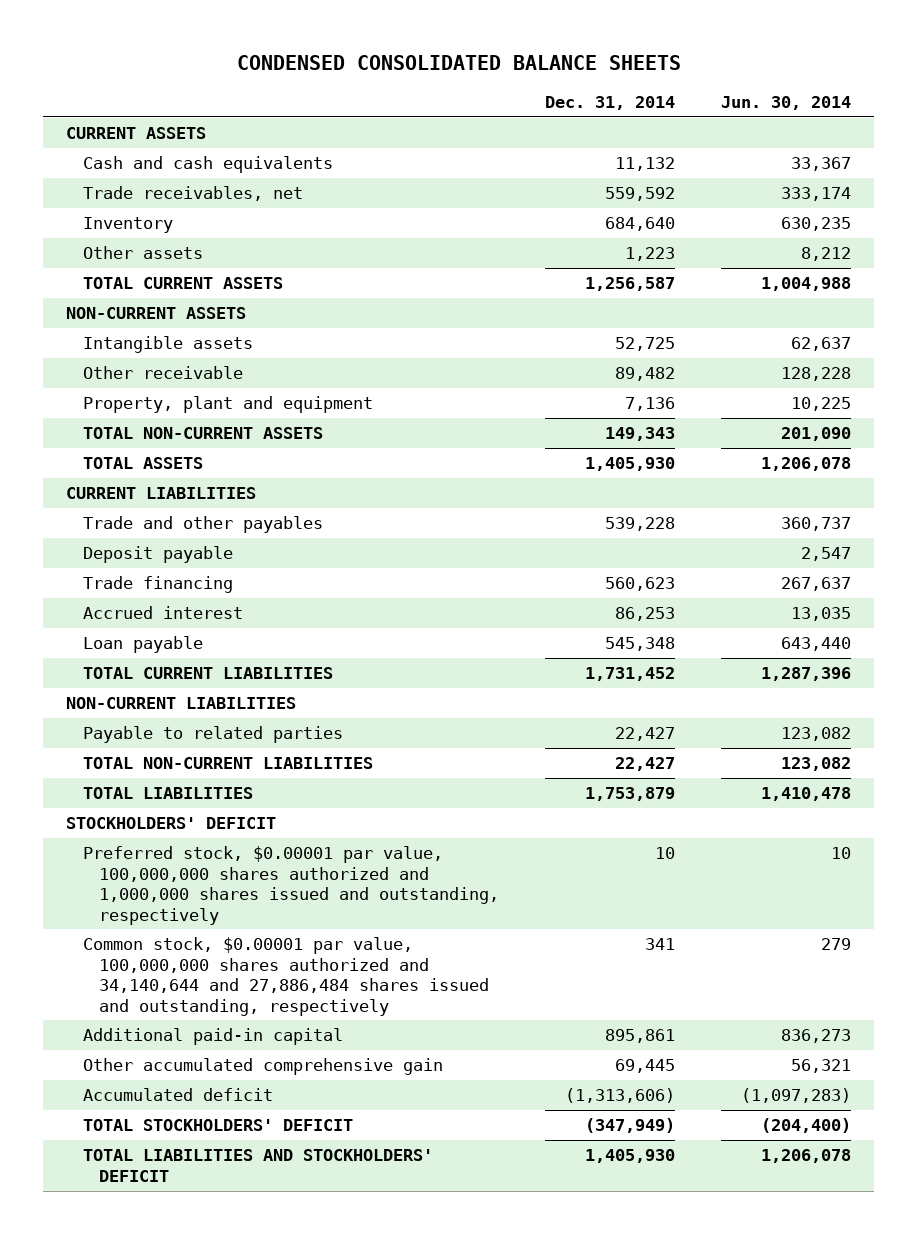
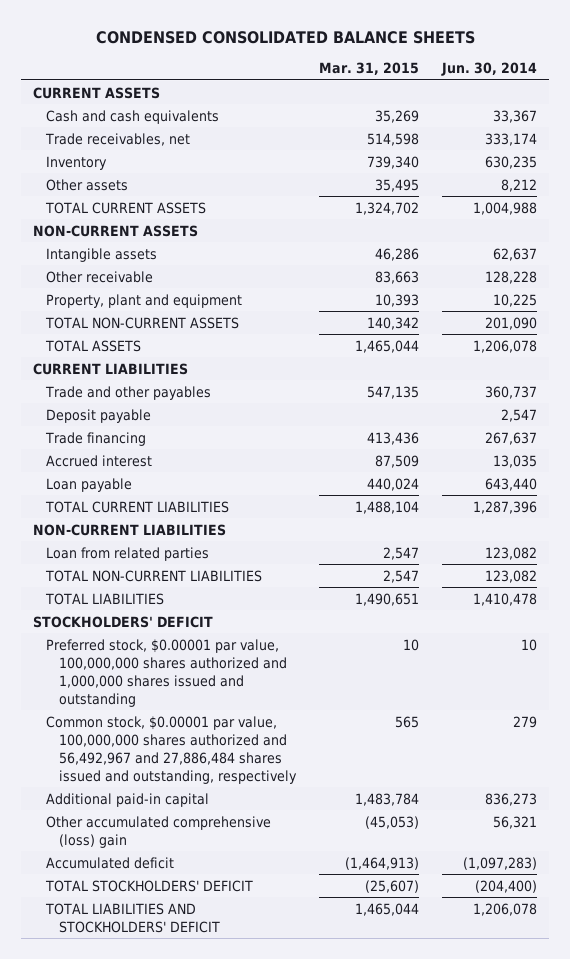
[544,95,675,110] Dec. 31, 2014 -> none
none -> [318,62,419,76] Mar. 31, 2015
[82,726,343,744] Payable to related parties -> [45,546,209,561] Loan from related parties
[82,846,499,925] Preferred stock, $0.00001 par value, 100,000,000 shares authorized and 1,000,000 shares issued and outstanding, respectively -> [45,638,287,707] Preferred stock, $0.00001 par value, 100,000,000 shares authorized and 1,000,000 shares issued and outstanding
[82,937,489,1016] Common stock, $0.00001 par value, 100,000,000 shares authorized and 34,140,644 and 27,886,484 shares issued and outstanding, respectively -> [45,715,297,784] Common stock, $0.00001 par value, 100,000,000 shares authorized and 56,492,967 and 27,886,484 shares issued and outstanding, respectively
[82,1058,443,1076] Other accumulated comprehensive gain -> [45,815,271,848] Other accumulated comprehensive (loss) gain

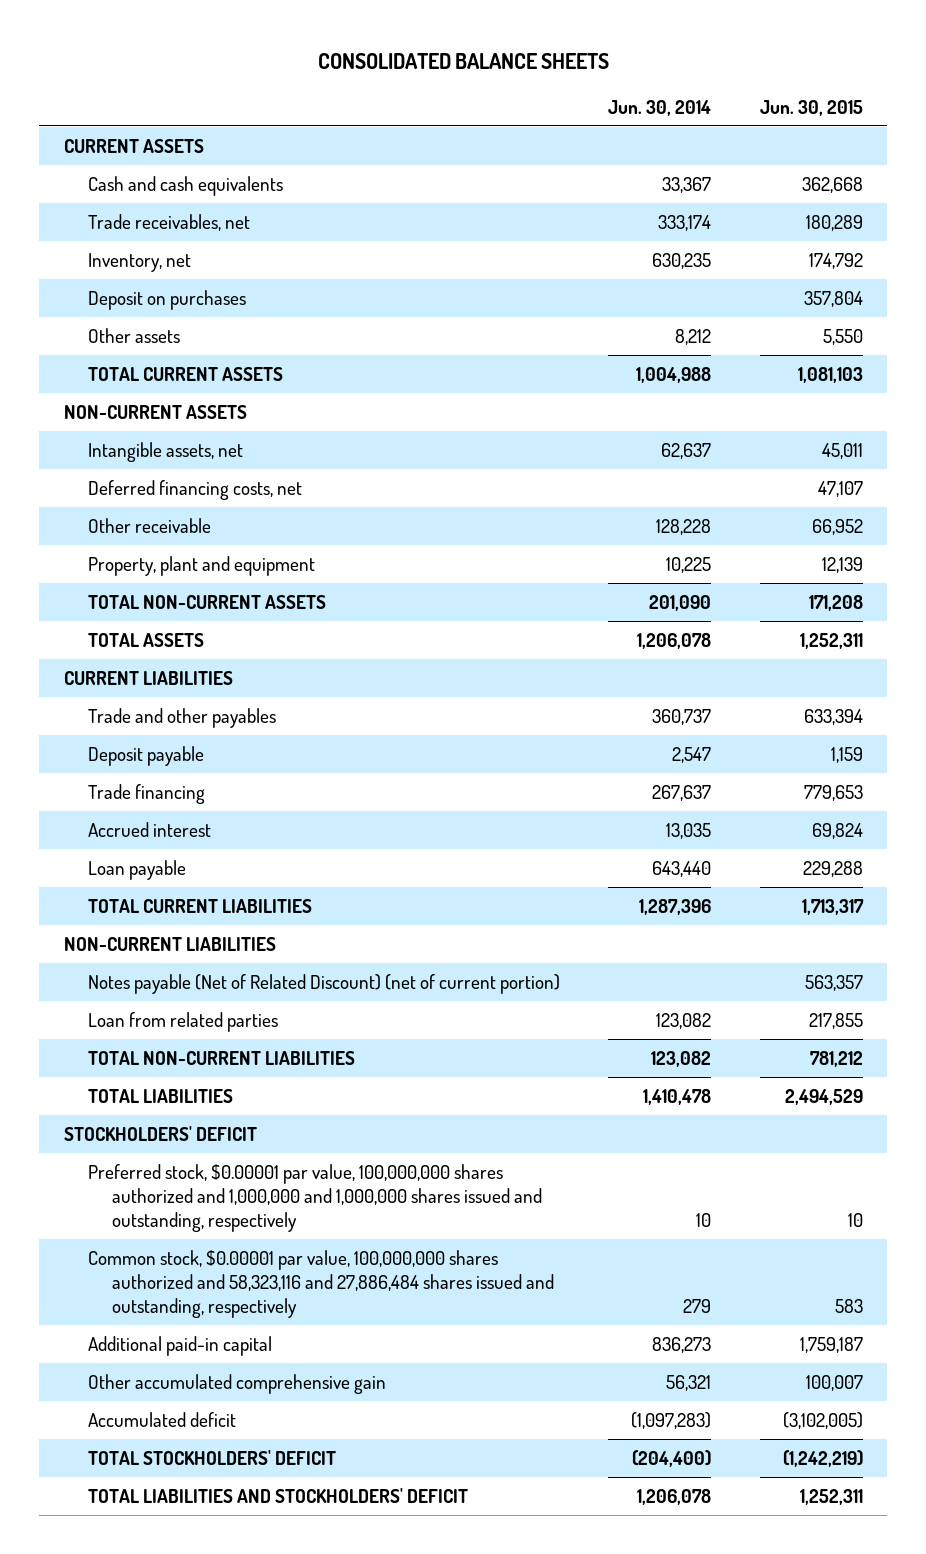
[95,30,475,44] CONDENSED CONSOLIDATED BALANCE SHEETS -> [318,52,610,69] CONSOLIDATED BALANCE SHEETS
[318,62,419,76] Mar. 31, 2015 -> none
none -> [759,99,863,116] Jun. 30, 2015
[45,155,107,170] Inventory -> [87,253,191,273] Inventory, net
none -> [87,290,246,311] Deposit on purchases
[45,247,157,262] Intangible assets -> [87,442,243,463] Intangible assets, net
none -> [87,480,302,501] Deferred financing costs, net
none -> [87,974,560,995] Notes payable (Net of Related Discount) (net of current portion)
[45,638,287,707] Preferred stock, $0.00001 par value, 100,000,000 shares authorized and 1,000,000 shares issued and outstanding -> [87,1164,543,1232] Preferred stock, $0.00001 par value, 100,000,000 shares authorized and 1,000,000 and 1,000,000 shares issued and outstanding, respectively
[45,715,297,784] Common stock, $0.00001 par value, 100,000,000 shares authorized and 56,492,967 and 27,886,484 shares issued and outstanding, respectively -> [87,1250,555,1318] Common stock, $0.00001 par value, 100,000,000 shares authorized and 58,323,116 and 27,886,484 shares issued and outstanding, respectively
[45,815,271,848] Other accumulated comprehensive (loss) gain -> [87,1374,386,1395] Other accumulated comprehensive gain

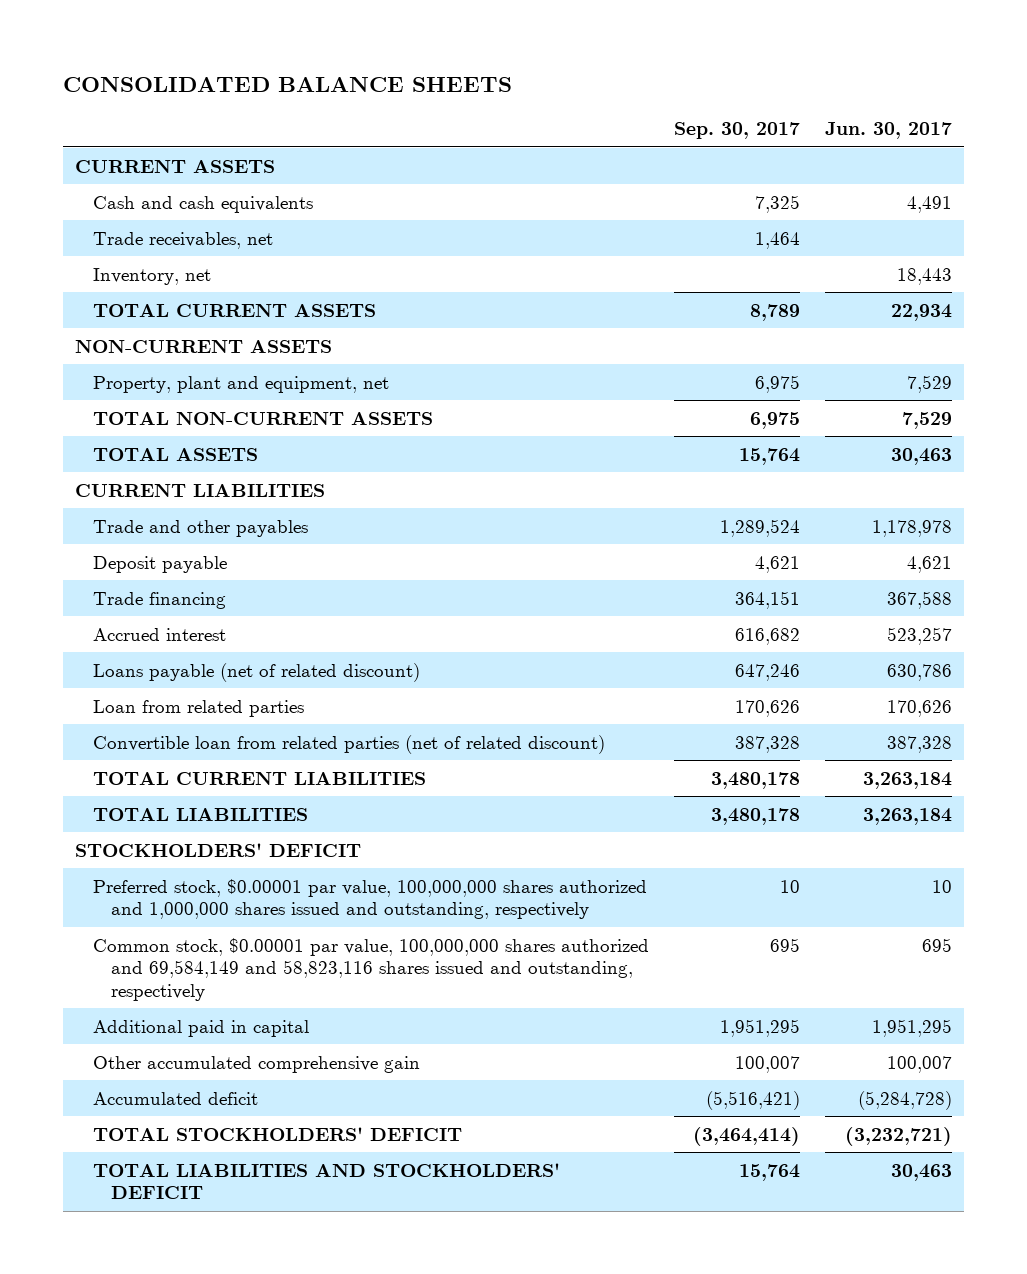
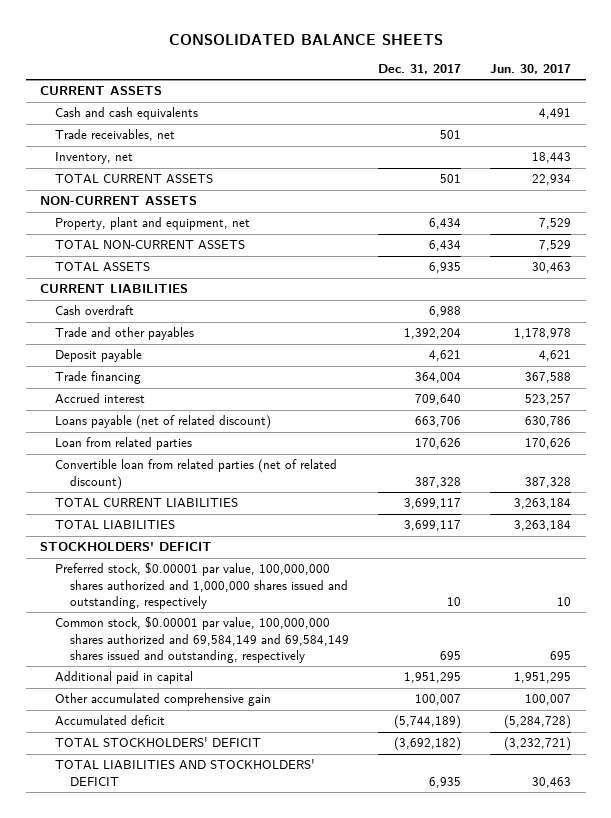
[674,122,801,140] Sep. 30, 2017 -> none
none -> [377,64,461,75] Dec. 31, 2017
none -> [54,305,134,316] Cash overdraft
[93,937,650,1001] Common stock, $0.00001 par value, 100,000,000 shares authorized and 69,584,149 and 58,823,116 shares issued and outstanding, respectively -> [54,616,349,664] Common stock, $0.00001 par value, 100,000,000 shares authorized and 69,584,149 and 69,584,149 shares issued and outstanding, respectively

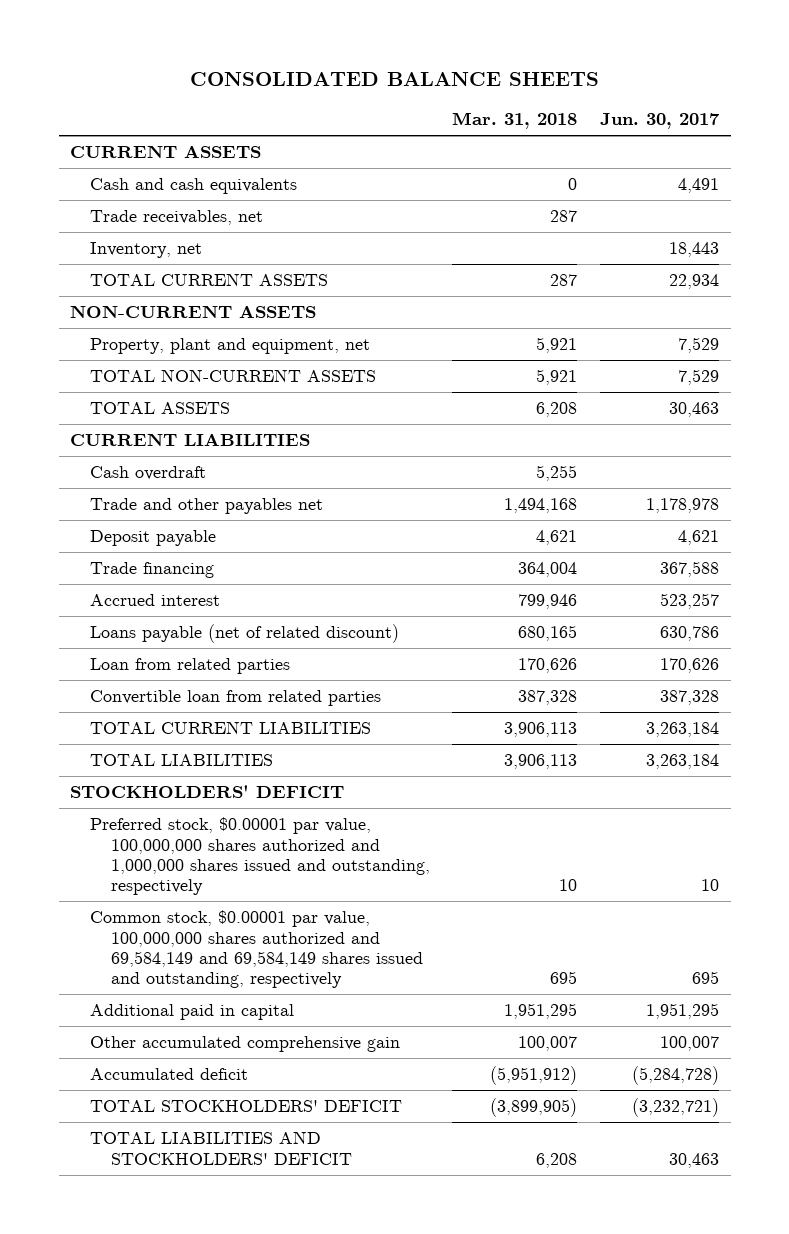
[377,64,461,75] Dec. 31, 2017 -> none
none -> [452,112,578,130] Mar. 31, 2018
[54,327,194,341] Trade and other payables -> [90,498,324,515] Trade and other payables net
[54,459,337,490] Convertible loan from related parties (net of related discount) -> [90,690,382,707] Convertible loan from related parties

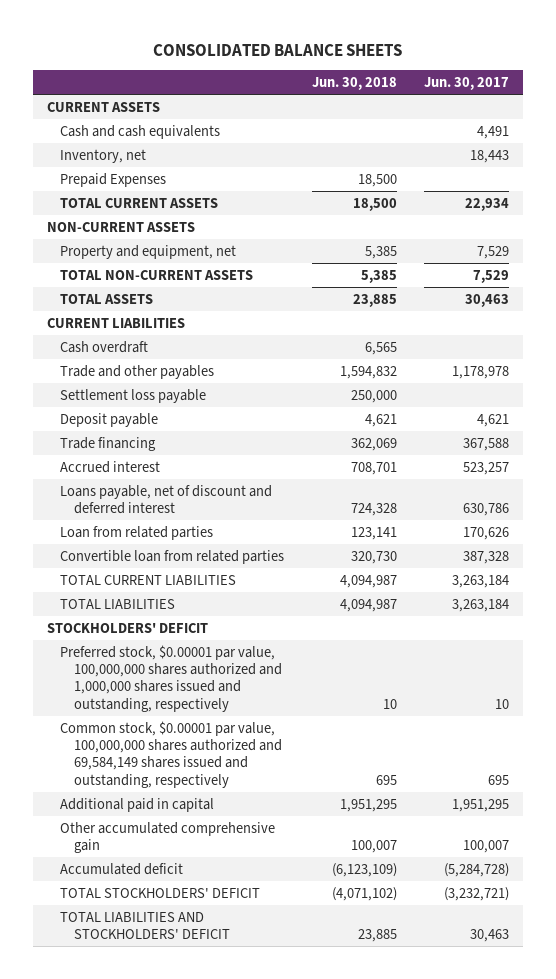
[452,112,578,130] Mar. 31, 2018 -> none
none -> [311,77,397,91] Jun. 30, 2018
[90,210,264,226] Trade receivables, net -> none
none -> [60,172,167,187] Prepaid Expenses
[90,338,371,355] Property, plant and equipment, net -> [60,244,237,259] Property and equipment, net
[90,498,324,515] Trade and other payables net -> [60,364,215,379] Trade and other payables
none -> [60,388,207,403] Settlement loss payable
[90,624,400,644] Loans payable (net of related discount) -> [60,484,273,515] Loans payable, net of discount and deferred interest
[90,910,423,989] Common stock, $0.00001 par value, 100,000,000 shares authorized and 69,584,149 and 69,584,149 shares issued and outstanding, respectively -> [60,720,282,788] Common stock, $0.00001 par value, 100,000,000 shares authorized and 69,584,149 shares issued and outstanding, respectively

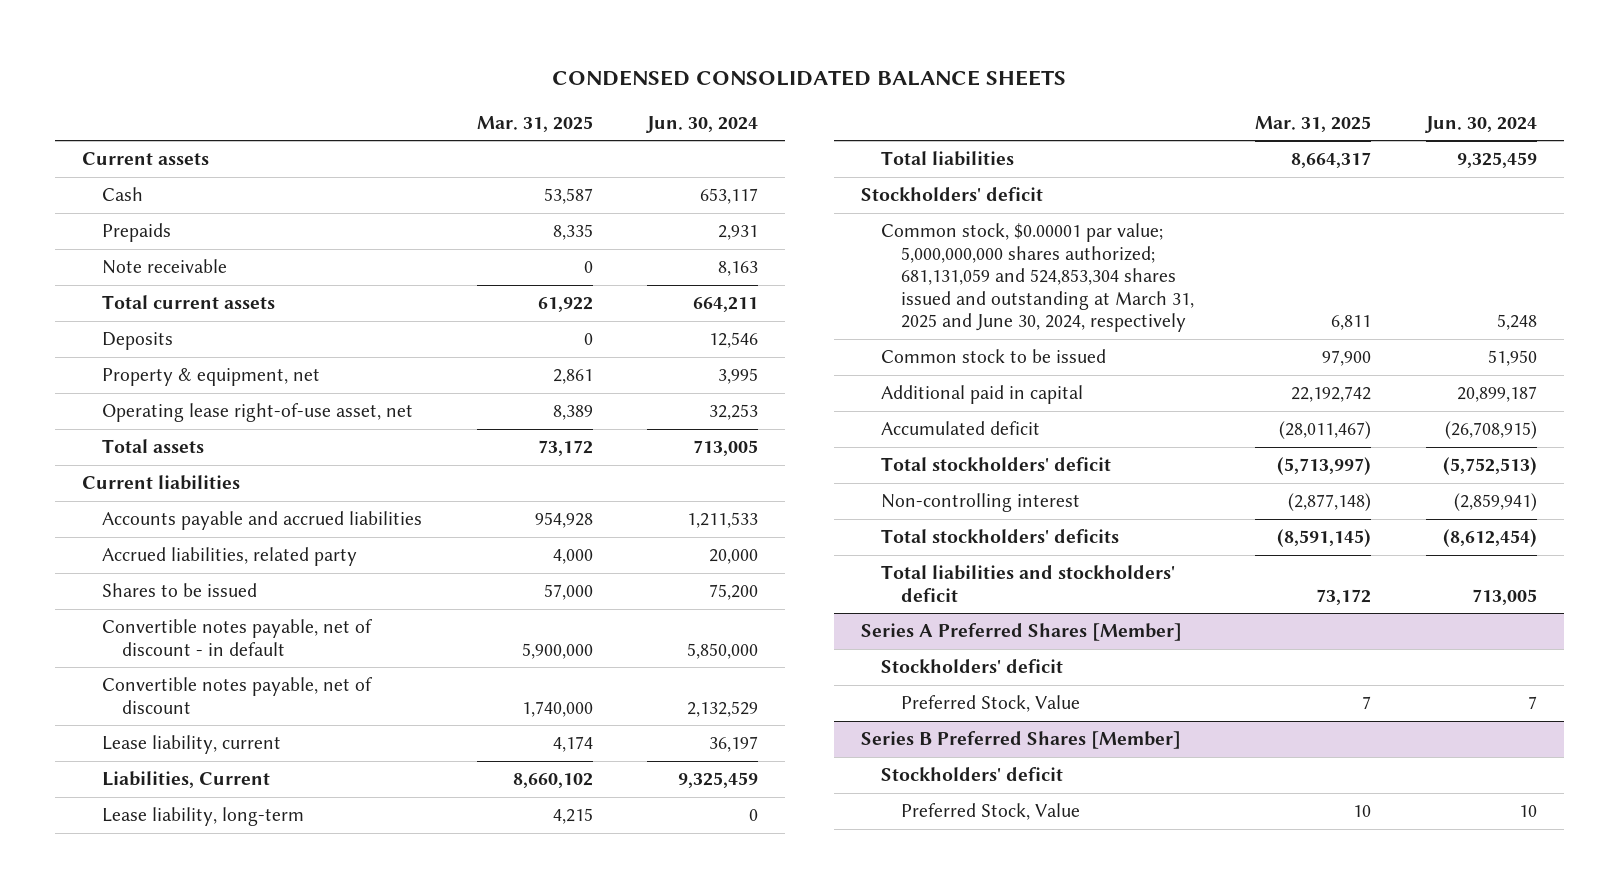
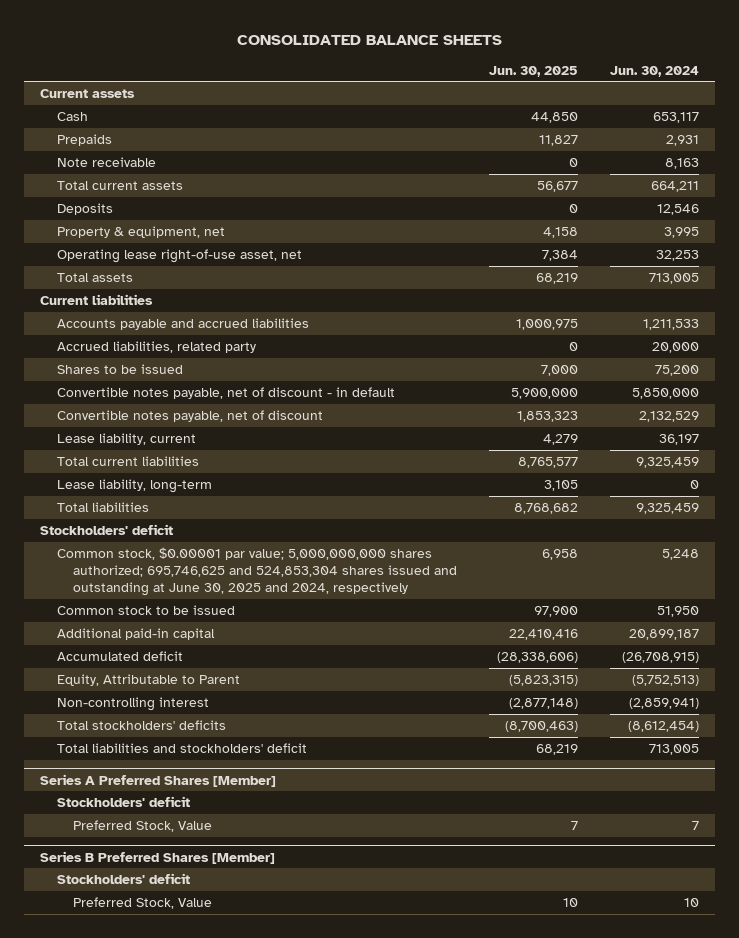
[552,70,1067,87] CONDENSED CONSOLIDATED BALANCE SHEETS -> [236,35,502,46] CONSOLIDATED BALANCE SHEETS
[476,115,593,132] Mar. 31, 2025 -> none
none -> [489,65,579,77] Jun. 30, 2025
[102,771,271,789] Liabilities, Current -> [56,455,199,466] Total current liabilities
[880,223,1194,332] Common stock, $0.00001 par value; 5,000,000,000 shares authorized; 681,131,059 and 524,853,304 shares issued and outstanding at March 31, 2025 and June 30, 2024, respectively -> [56,546,458,597] Common stock, $0.00001 par value; 5,000,000,000 shares authorized; 695,746,625 and 524,853,304 shares issued and outstanding at June 30, 2025 and 2024, respectively
[880,385,1083,405] Additional paid in capital -> [56,627,215,640] Additional paid-in capital
[880,457,1111,472] Total stockholders' deficit -> [56,673,240,686] Equity, Attributable to Parent

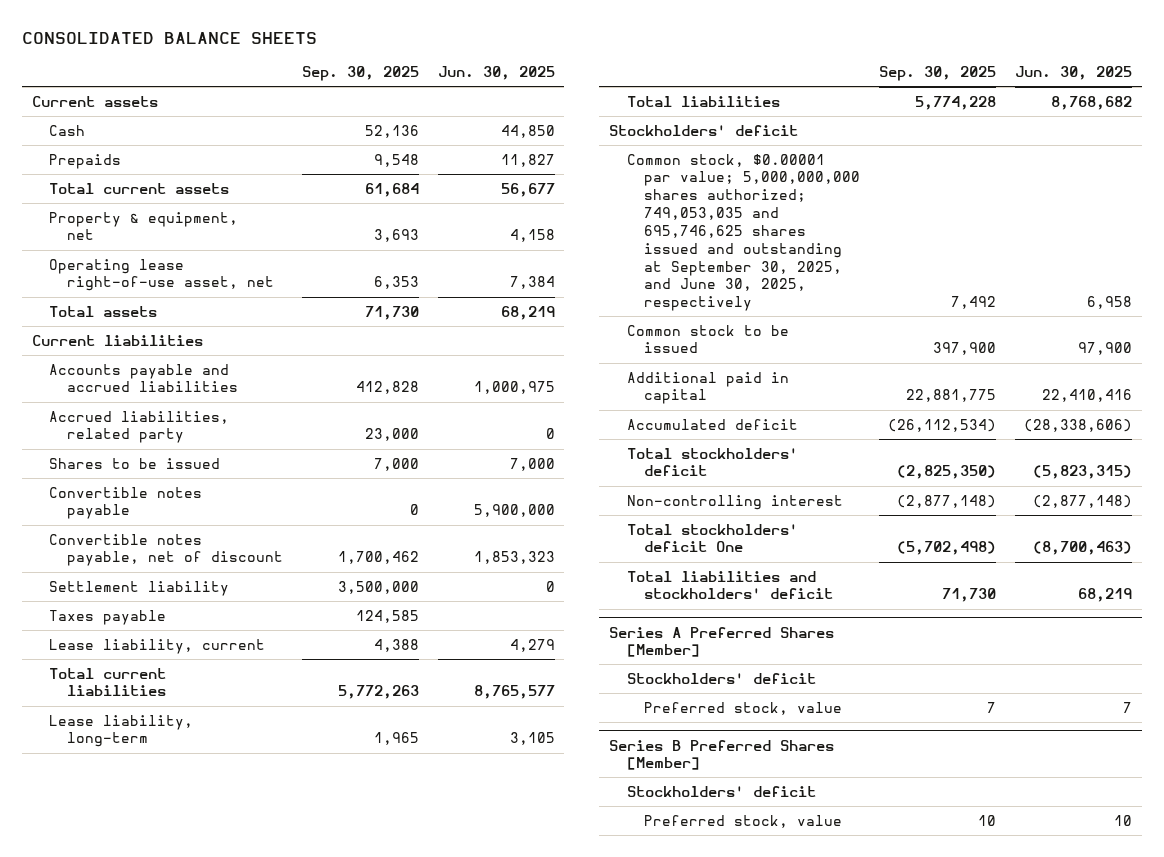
[610,65,700,77] Jun. 30, 2024 -> none
none -> [301,66,419,82] Sep. 30, 2025
[56,156,156,167] Note receivable -> none
[56,202,113,215] Deposits -> none
[56,386,395,399] Convertible notes payable, net of discount - in default -> none
none -> [49,486,203,520] Convertible notes payable
none -> [49,580,230,596] Settlement liability
none -> [49,609,167,625] Taxes payable
[56,546,458,597] Common stock, $0.00001 par value; 5,000,000,000 shares authorized; 695,746,625 and 524,853,304 shares issued and outstanding at June 30, 2025 and 2024, respectively -> [626,153,861,312] Common stock, $0.00001 par value; 5,000,000,000 shares authorized; 749,053,035 and 695,746,625 shares issued and outstanding at September 30, 2025, and June 30, 2025, respectively
[56,627,215,640] Additional paid-in capital -> [626,371,789,405] Additional paid in capital
[56,673,240,686] Equity, Attributable to Parent -> [626,447,798,477] Total stockholders' deficit
[56,719,226,730] Total stockholders' deficits -> [626,523,798,553] Total stockholders' deficit One
[73,819,213,832] Preferred Stock, Value -> [644,701,843,715] Preferred stock, value
[73,896,213,909] Preferred Stock, Value -> [644,814,843,828] Preferred stock, value

